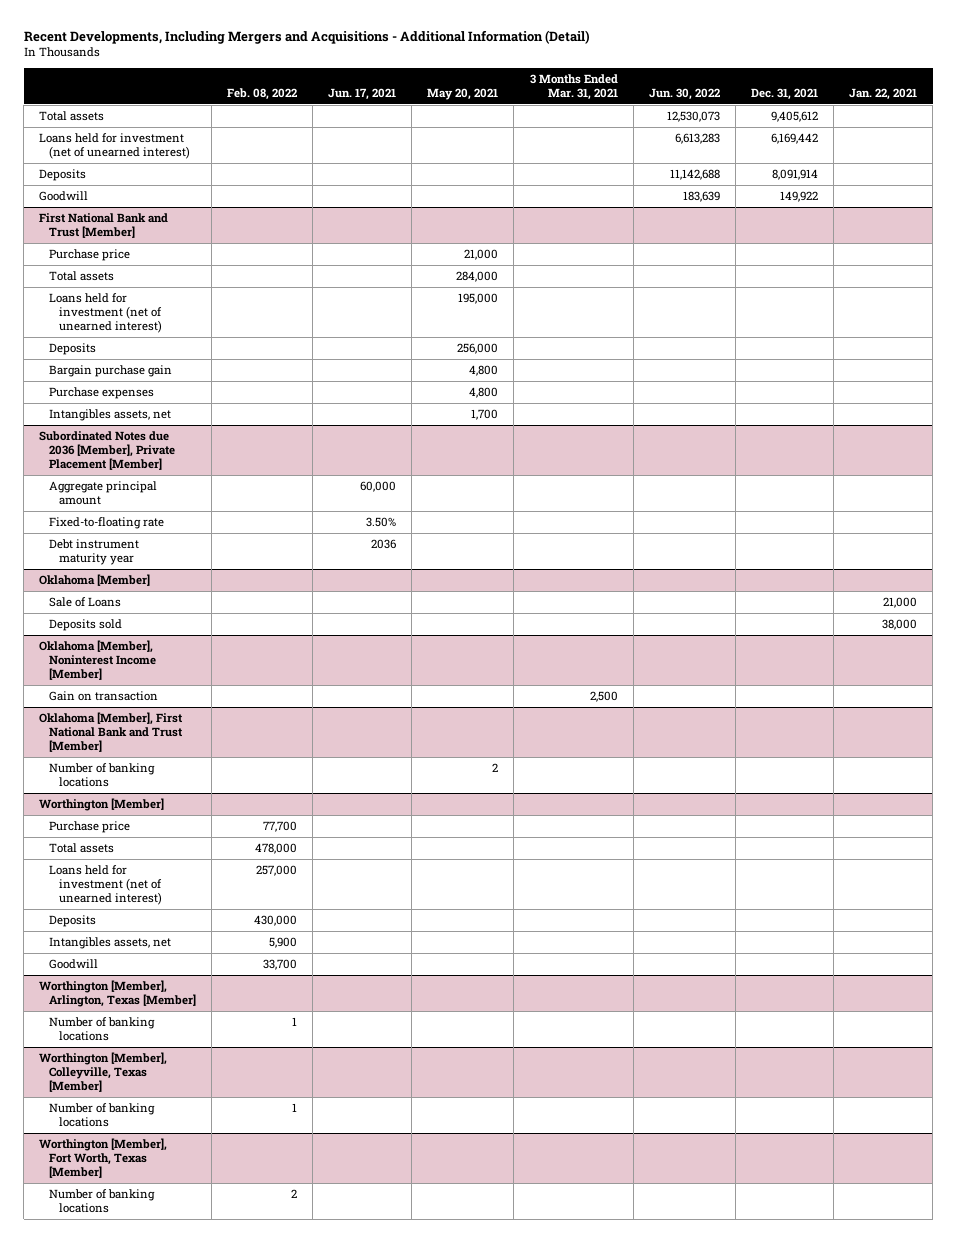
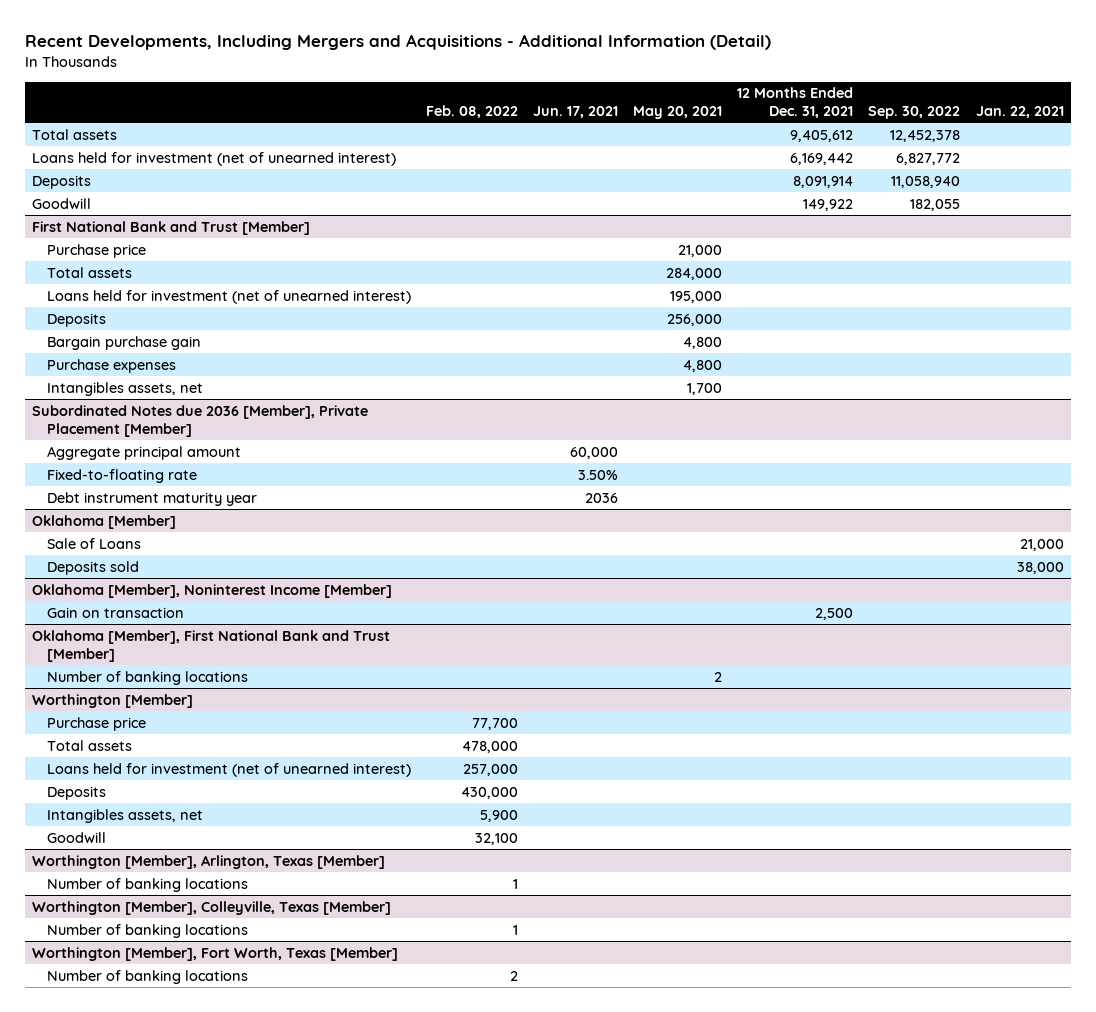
[529,73,618,100] 3 Months Ended Mar. 31, 2021 -> none
[648,87,720,100] Jun. 30, 2022 -> none
[750,87,818,100] Dec. 31, 2021 -> none
none -> [737,87,854,119] 12 Months Ended Dec. 31, 2021
none -> [868,106,961,120] Sep. 30, 2022
[263,959,298,971] 33,700 -> [474,832,518,845] 32,100

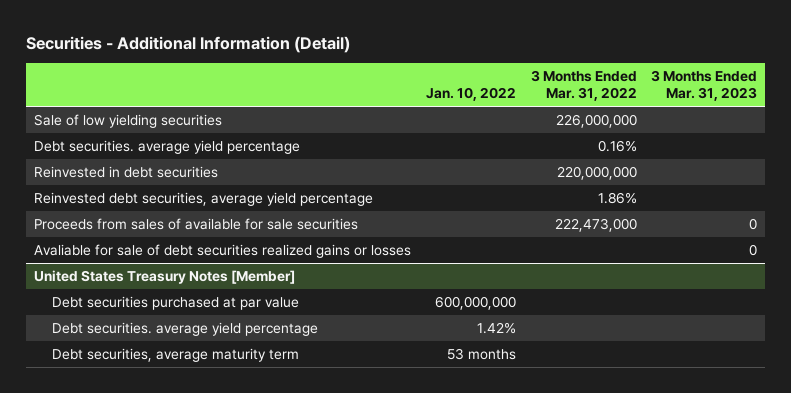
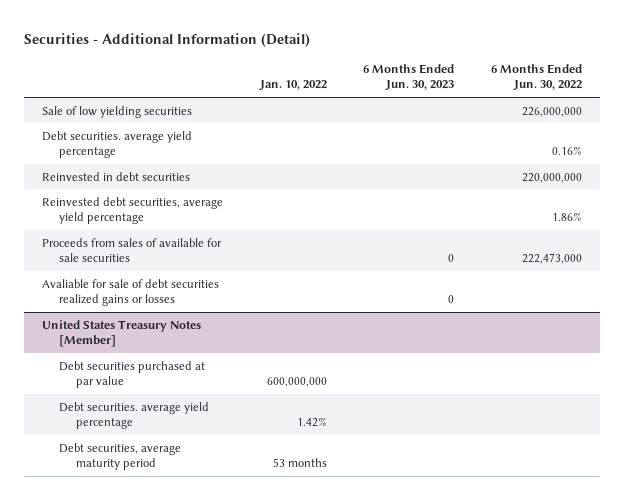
[530,69,637,102] 3 Months Ended Mar. 31, 2022 -> none
[651,69,758,102] 3 Months Ended Mar. 31, 2023 -> none
none -> [363,63,455,92] 6 Months Ended Jun. 30, 2023
none -> [490,63,582,92] 6 Months Ended Jun. 30, 2022
[51,348,299,363] Debt securities, average maturity term -> [59,442,182,471] Debt securities, average maturity period

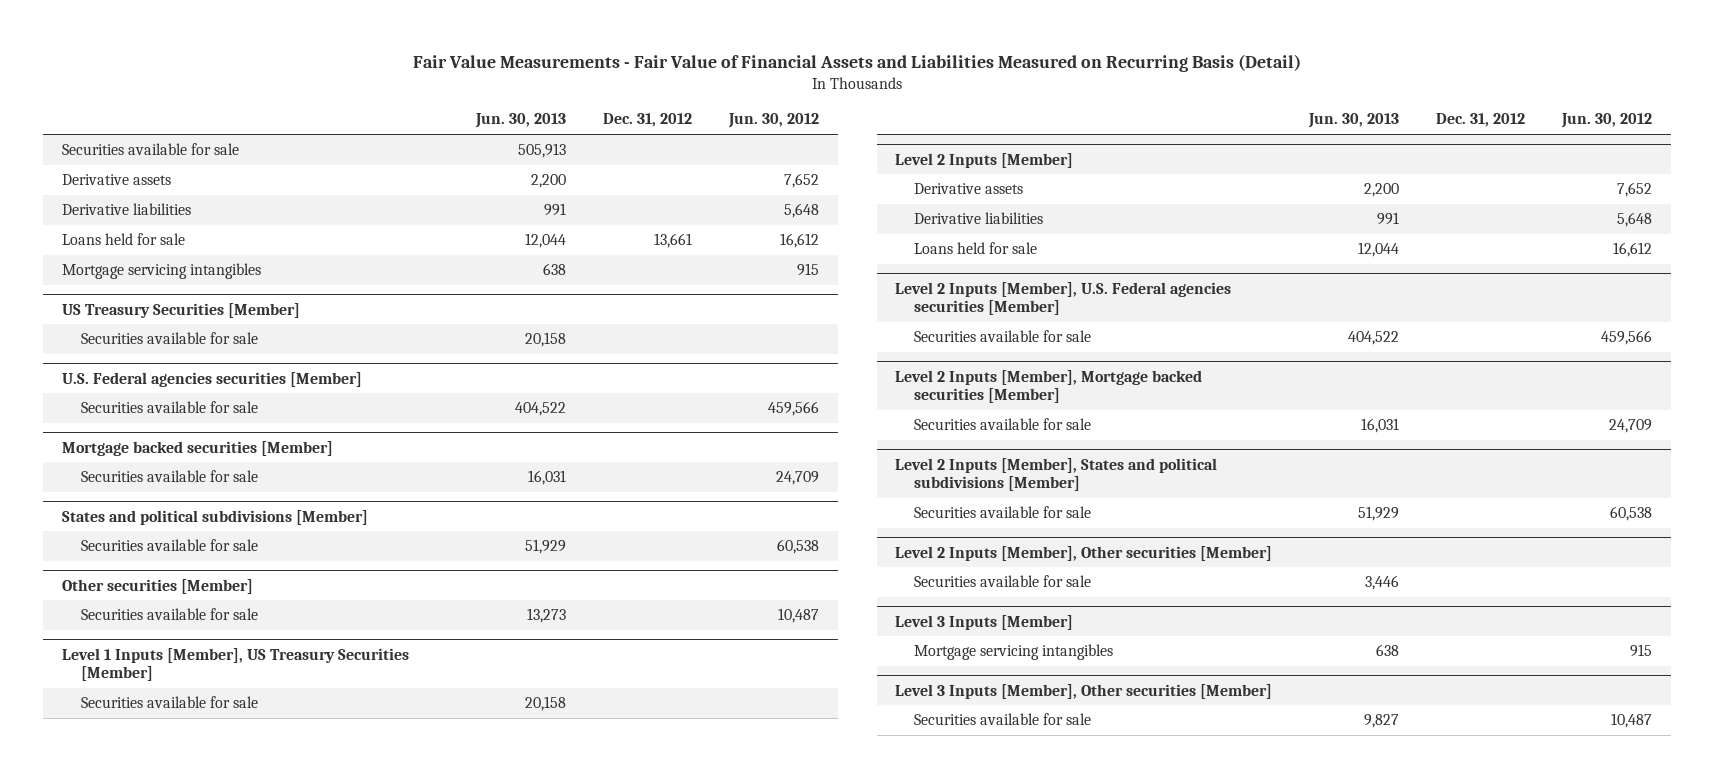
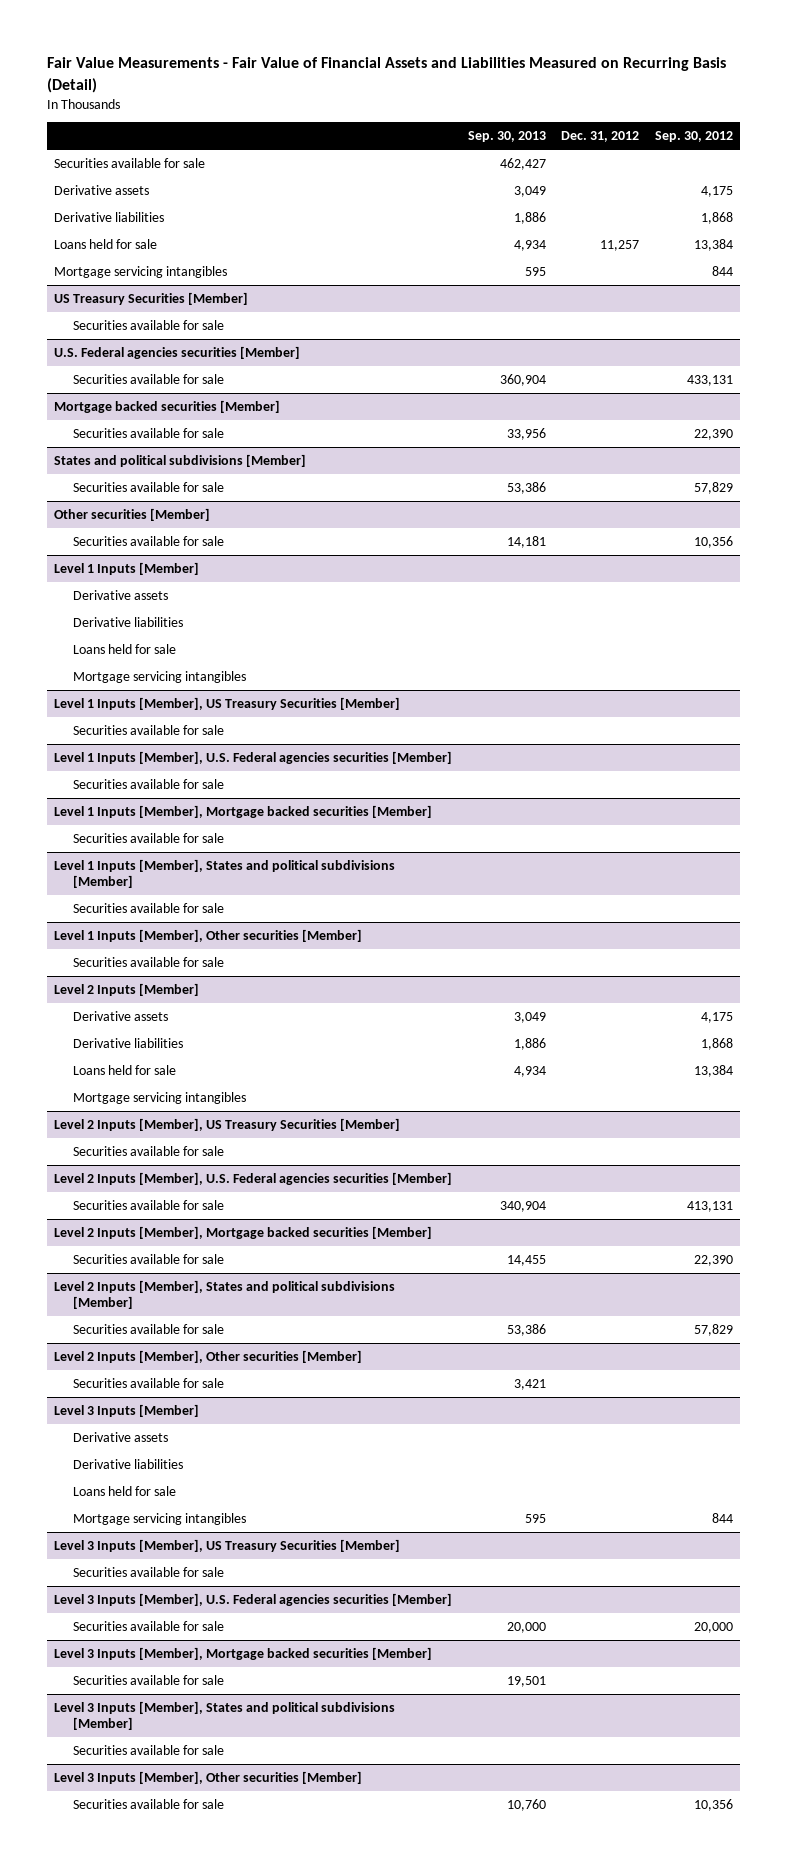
[475,113,567,129] Jun. 30, 2013 -> none
[728,113,820,129] Jun. 30, 2012 -> none
none -> [467,131,546,143] Sep. 30, 2013
none -> [654,131,733,143] Sep. 30, 2012
[654,233,693,249] 13,661 -> [600,239,640,251] 11,257
none -> [54,561,200,575] Level 1 Inputs [Member]
none -> [73,589,169,600] Derivative assets
none -> [73,616,184,627] Derivative liabilities
none -> [73,643,177,654] Loans held for sale
none -> [73,670,247,683] Mortgage servicing intangibles
none -> [54,750,453,764] Level 1 Inputs [Member], U.S. Federal agencies securities [Member]
none -> [73,778,225,789] Securities available for sale
none -> [54,804,433,818] Level 1 Inputs [Member], Mortgage backed securities [Member]
none -> [73,832,225,843] Securities available for sale
none -> [54,858,396,889] Level 1 Inputs [Member], States and political subdivisions [Member]
none -> [73,902,225,913] Securities available for sale
none -> [54,928,363,942] Level 1 Inputs [Member], Other securities [Member]
none -> [73,956,225,967] Securities available for sale
none -> [73,1091,247,1104] Mortgage servicing intangibles
none -> [54,1117,401,1131] Level 2 Inputs [Member], US Treasury Securities [Member]
none -> [73,1145,225,1156] Securities available for sale
none -> [73,1431,169,1442] Derivative assets
none -> [73,1458,184,1469] Derivative liabilities
none -> [73,1485,177,1496] Loans held for sale
none -> [54,1538,401,1552] Level 3 Inputs [Member], US Treasury Securities [Member]
none -> [73,1566,225,1577] Securities available for sale
none -> [54,1592,453,1606] Level 3 Inputs [Member], U.S. Federal agencies securities [Member]
none -> [73,1620,225,1631] Securities available for sale
none -> [54,1646,433,1660] Level 3 Inputs [Member], Mortgage backed securities [Member]
none -> [73,1674,225,1685] Securities available for sale
none -> [54,1700,396,1731] Level 3 Inputs [Member], States and political subdivisions [Member]
none -> [73,1744,225,1755] Securities available for sale

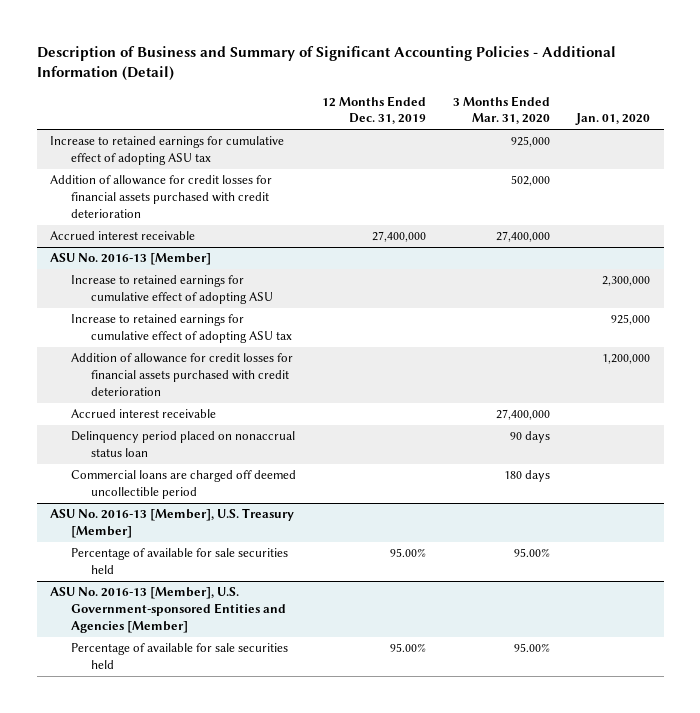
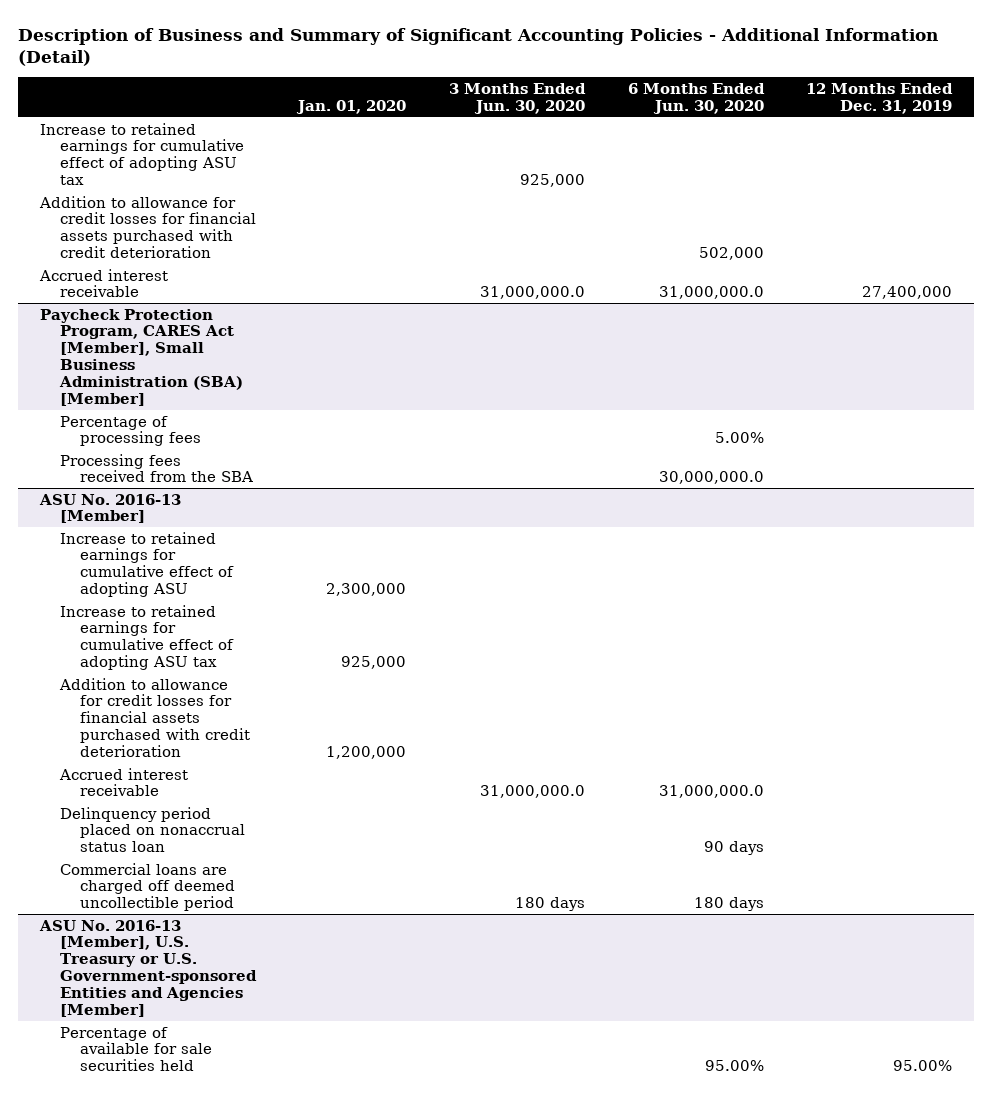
[452,95,550,125] 3 Months Ended Mar. 31, 2020 -> none
none -> [449,82,587,114] 3 Months Ended Jun. 30, 2020
none -> [627,82,765,114] 6 Months Ended Jun. 30, 2020
[50,175,273,218] Addition of allowance for credit losses for financial assets purchased with credit deterioration -> [38,195,256,259] Addition to allowance for credit losses for financial assets purchased with credit deterioration
none -> [39,308,243,406] Paycheck Protection Program, CARES Act [Member], Small Business Administration (SBA) [Member]
none -> [59,415,201,447] Percentage of processing fees
none -> [59,453,253,483] Processing fees received from the SBA
[70,353,293,396] Addition of allowance for credit losses for financial assets purchased with credit deterioration -> [58,677,250,757] Addition to allowance for credit losses for financial assets purchased with credit deterioration
[50,508,295,539] ASU No. 2016-13 [Member], U.S. Treasury [Member] -> none
[70,548,288,575] Percentage of available for sale securities held -> none
[50,587,286,633] ASU No. 2016-13 [Member], U.S. Government-sponsored Entities and Agencies [Member] -> [38,919,257,1017] ASU No. 2016-13 [Member], U.S. Treasury or U.S. Government-sponsored Entities and Agencies [Member]

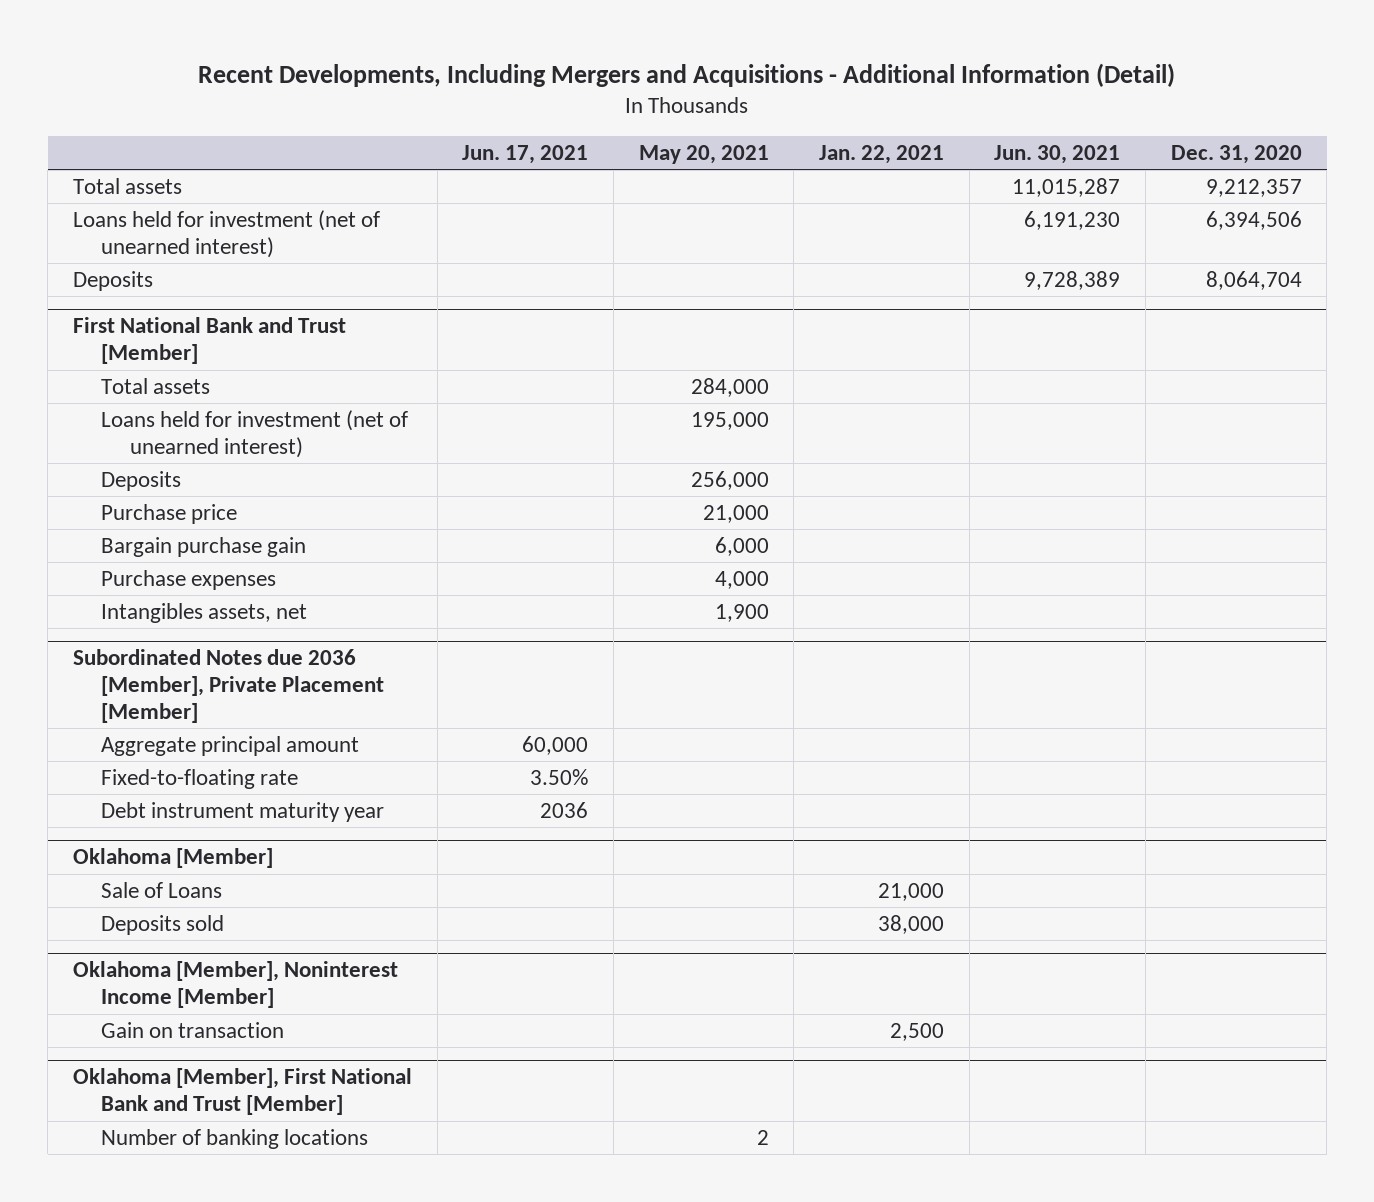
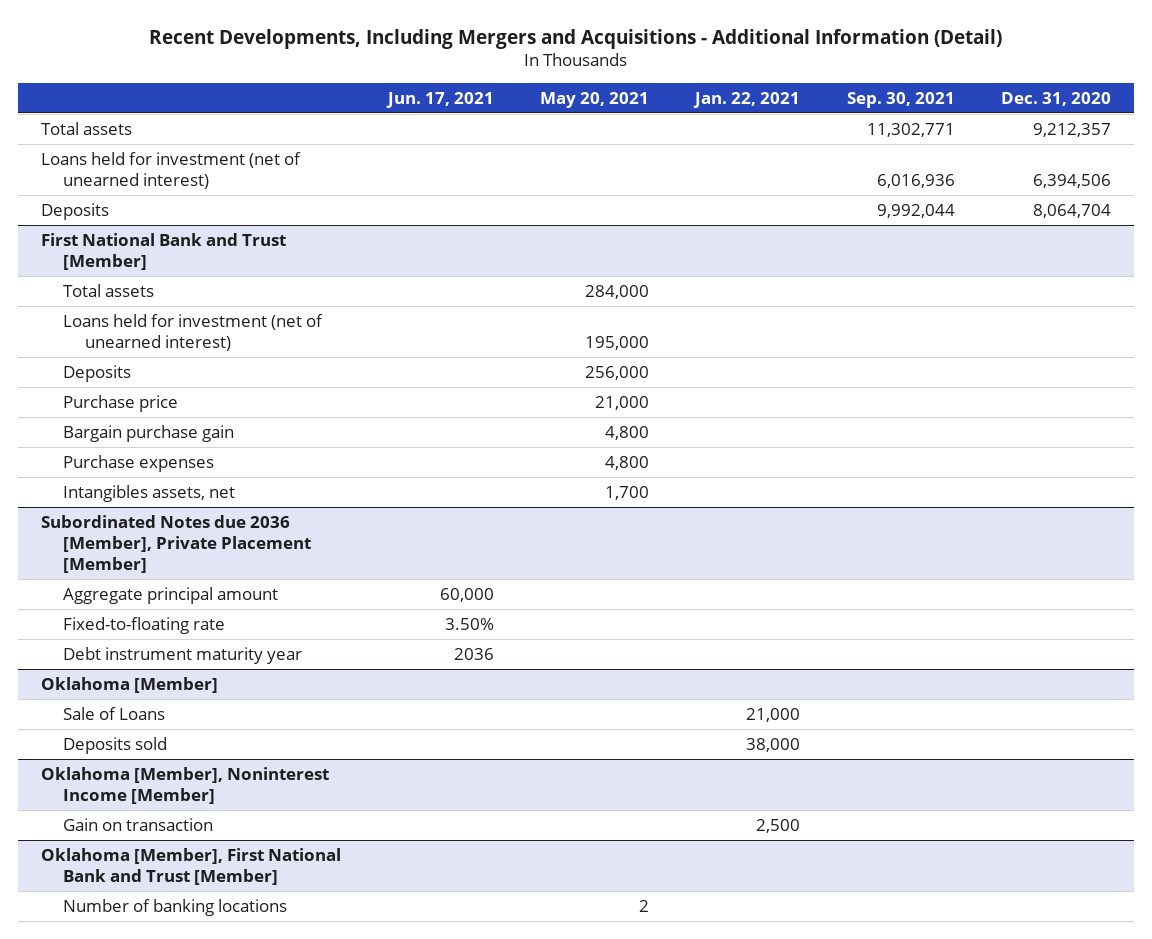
[994,144,1121,164] Jun. 30, 2021 -> none
none -> [846,91,955,108] Sep. 30, 2021
[714,537,769,557] 6,000 -> [604,425,649,440] 4,800
[714,571,769,590] 4,000 -> [604,455,649,470] 4,800
[714,604,769,623] 1,900 -> [604,485,649,500] 1,700

